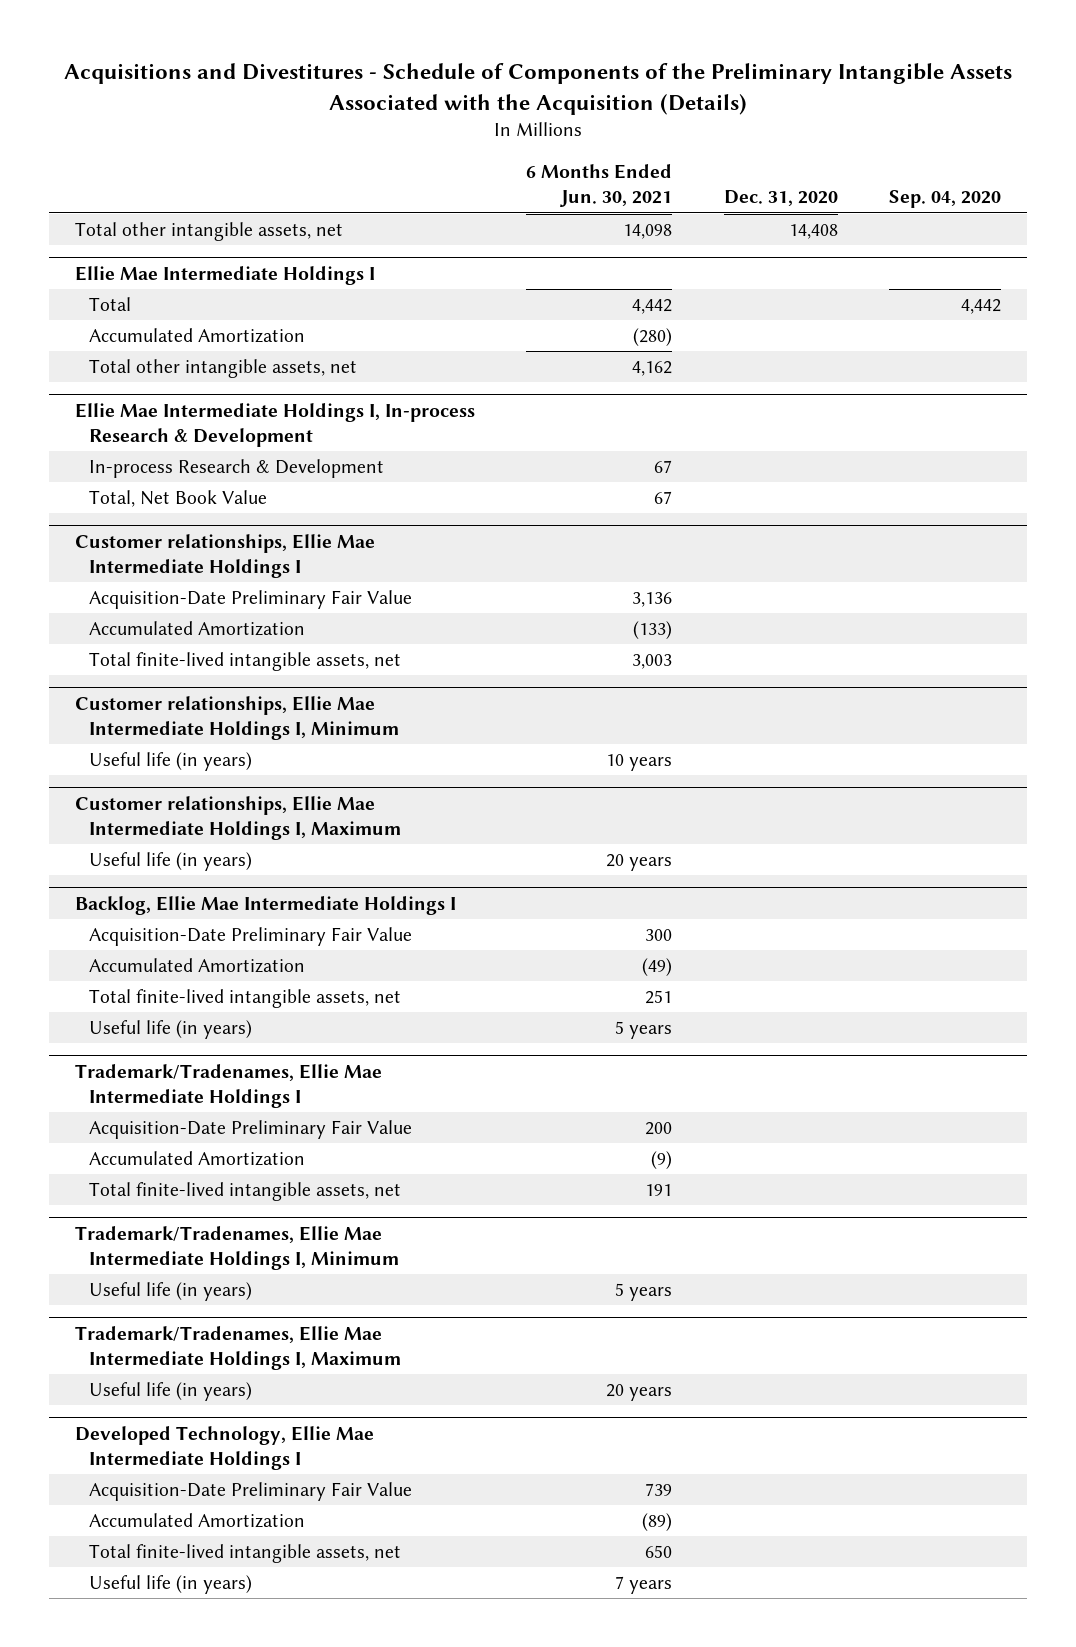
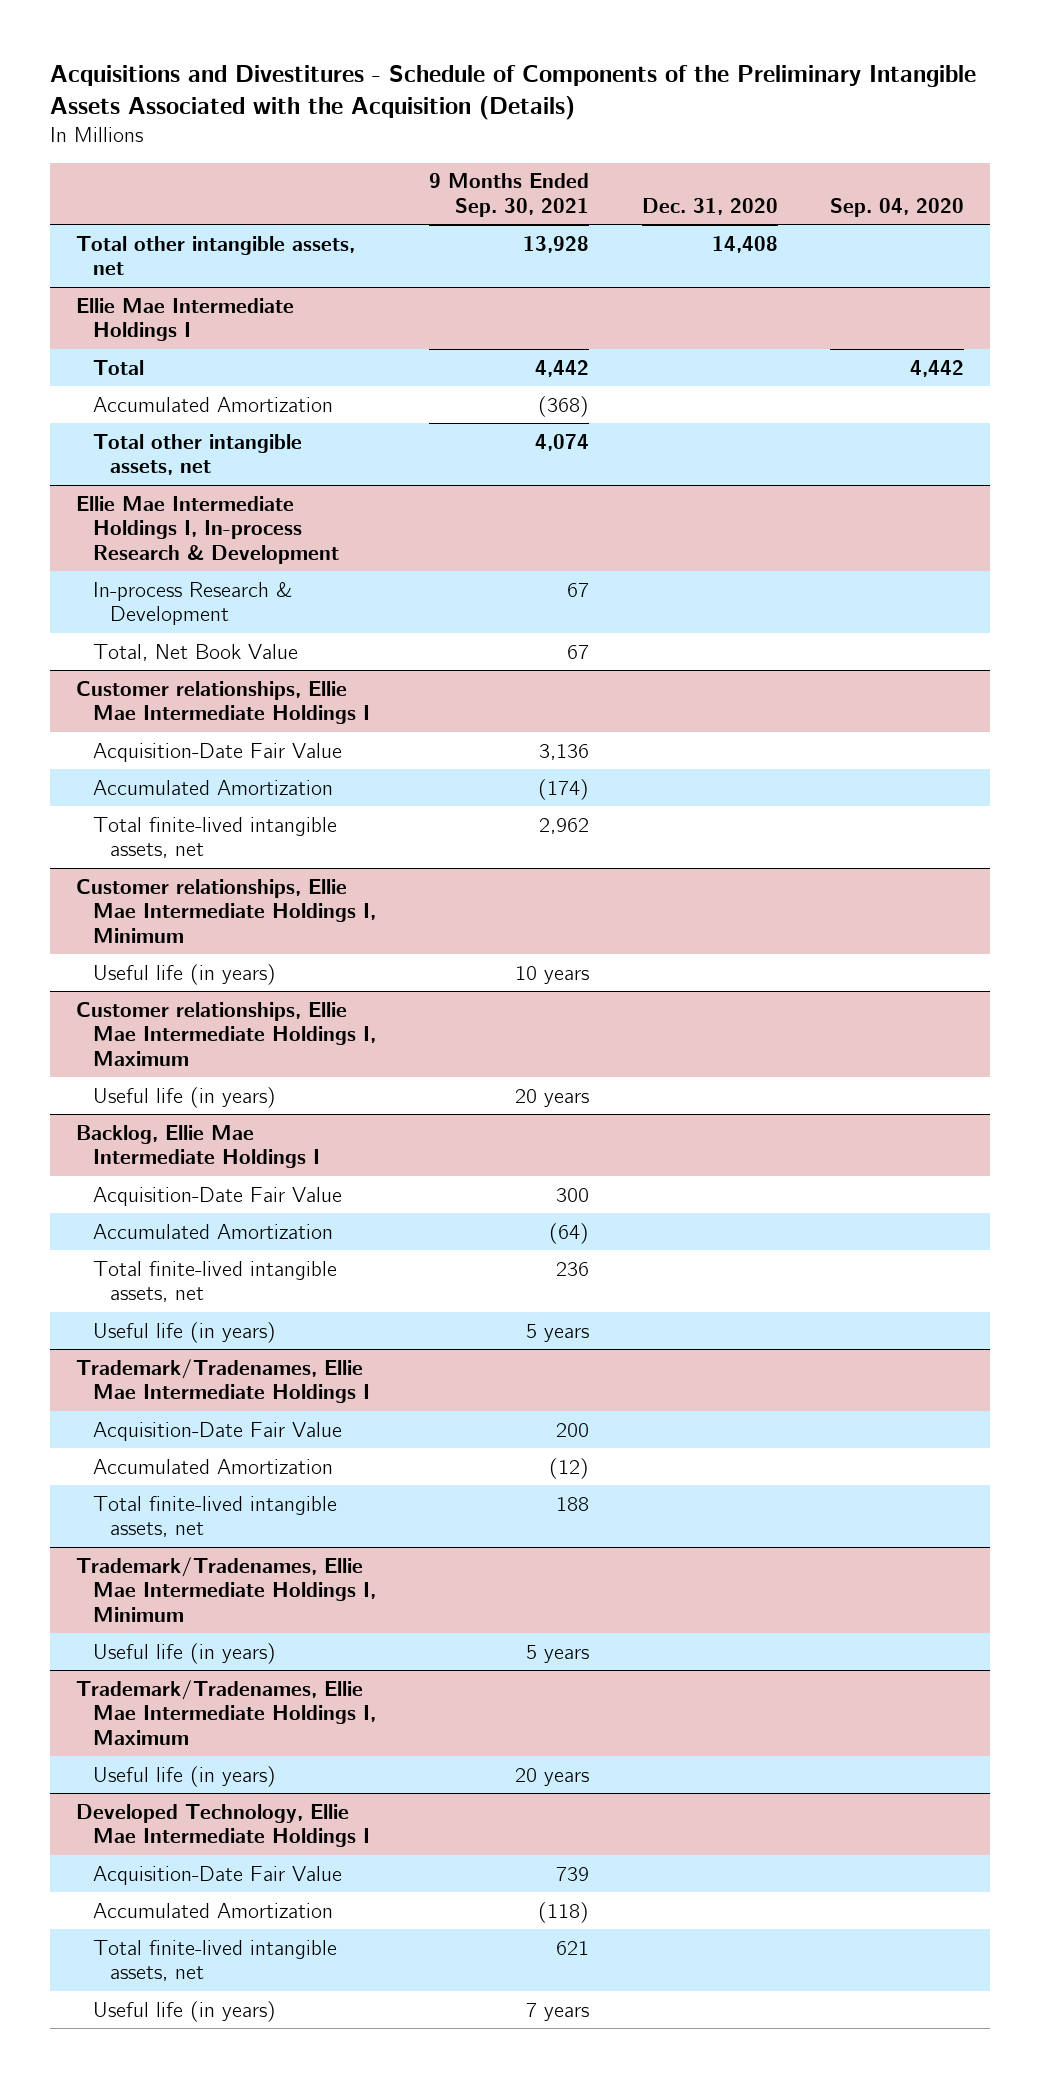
[526,164,673,208] 6 Months Ended Jun. 30, 2021 -> none
none -> [428,173,589,217] 9 Months Ended Sep. 30, 2021
[88,590,412,610] Acquisition-Date Preliminary Fair Value -> [93,742,343,762] Acquisition-Date Fair Value
[88,927,412,947] Acquisition-Date Preliminary Fair Value -> [93,1186,343,1206] Acquisition-Date Fair Value
[88,1120,412,1140] Acquisition-Date Preliminary Fair Value -> [93,1421,343,1441] Acquisition-Date Fair Value
[88,1482,412,1502] Acquisition-Date Preliminary Fair Value -> [93,1865,343,1885] Acquisition-Date Fair Value

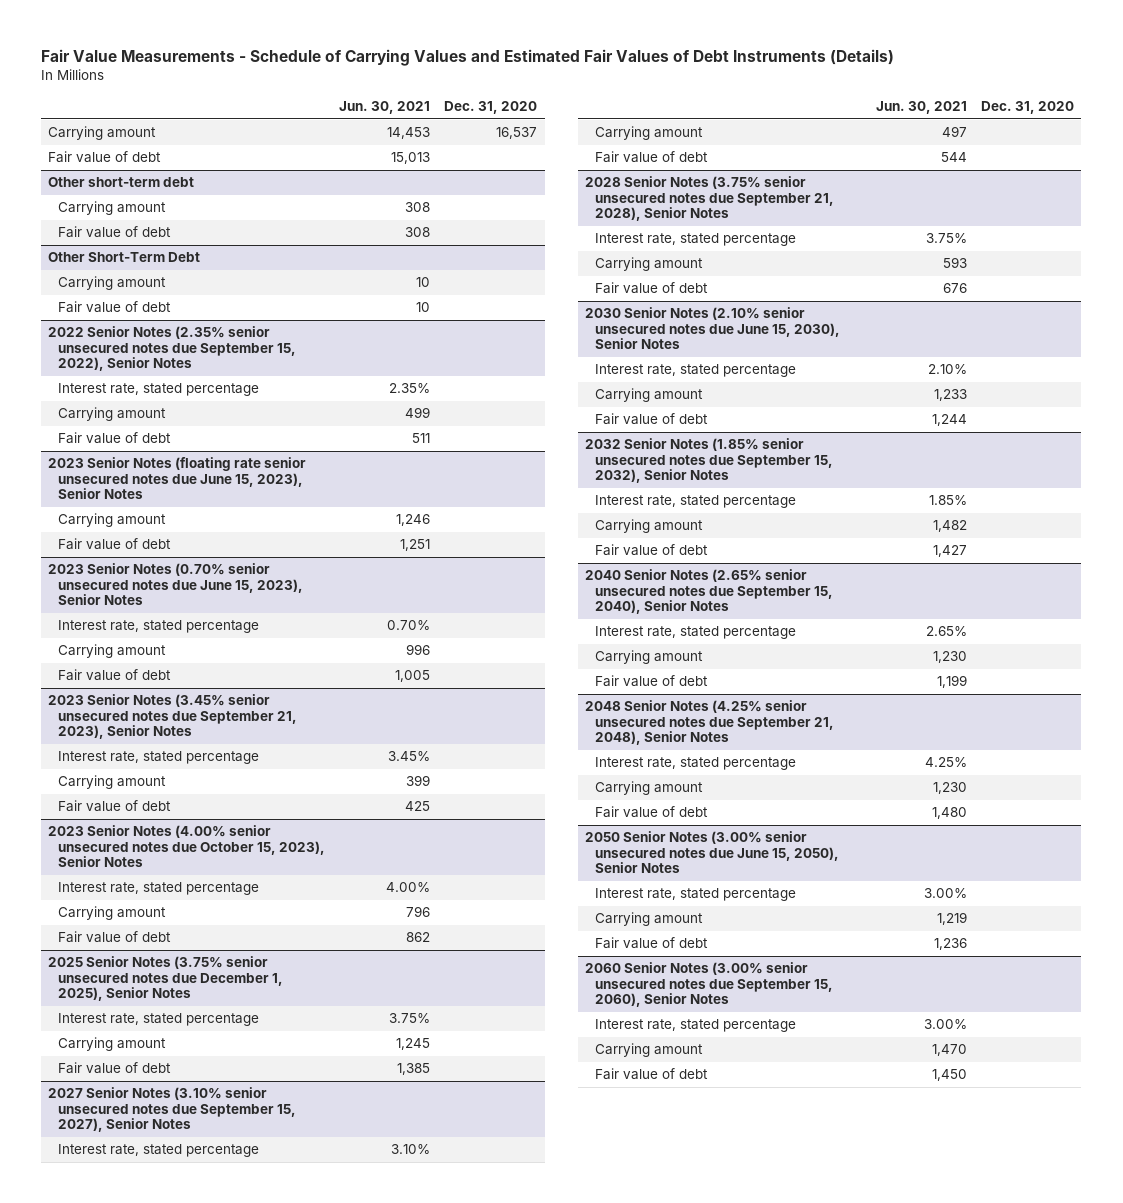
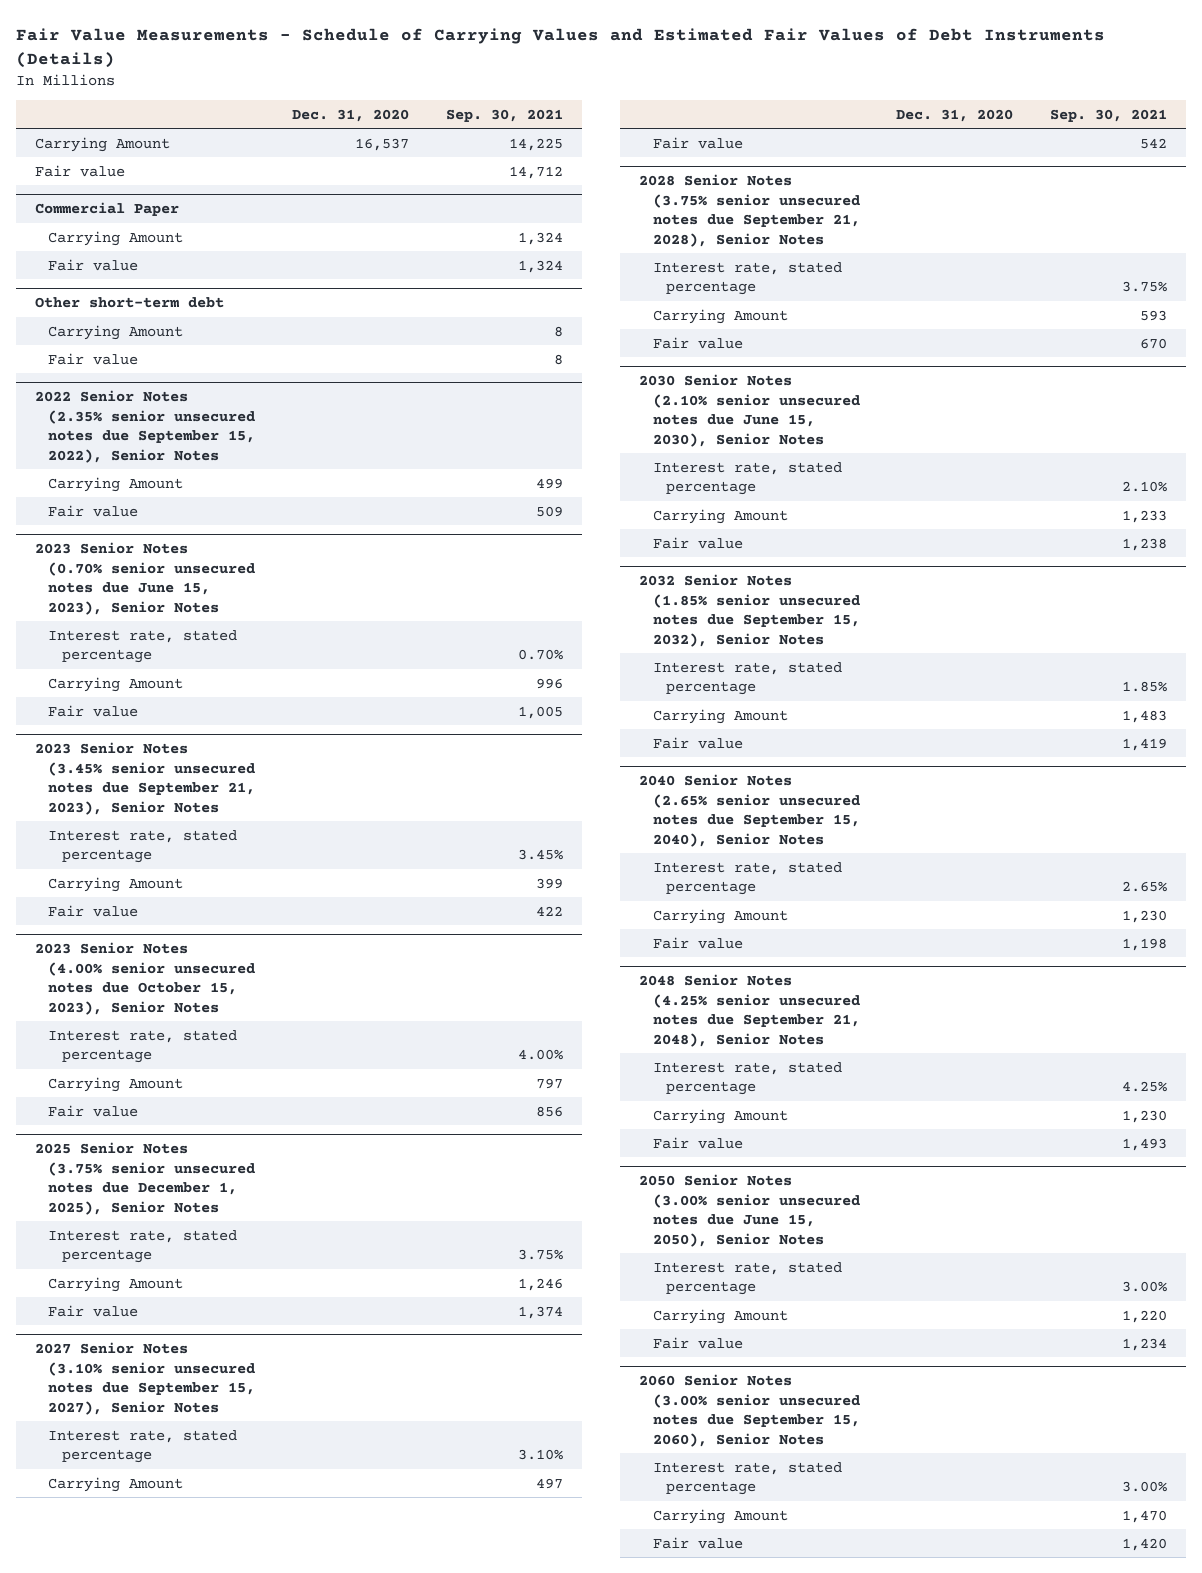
[339,101,431,115] Jun. 30, 2021 -> none
none -> [446,108,564,122] Sep. 30, 2021
[48,126,157,141] Carrying amount -> [34,136,170,152] Carrying Amount
[48,151,162,164] Fair value of debt -> [34,164,125,177] Fair value
none -> [34,202,179,217] Commercial Paper
none -> [48,230,184,246] Carrying Amount
none -> [48,258,139,271] Fair value
[48,252,201,263] Other Short-Term Debt -> none
[58,276,167,291] Carrying amount -> none
[58,301,172,314] Fair value of debt -> none
[58,201,167,216] Carrying amount -> [48,324,184,340] Carrying Amount
[58,226,172,239] Fair value of debt -> [48,352,139,365] Fair value
[58,383,260,397] Interest rate, stated percentage -> none
[48,457,307,500] 2023 Senior Notes (floating rate senior unsecured notes due June 15, 2023), Senior Notes -> none
[58,513,167,528] Carrying amount -> none
[58,538,172,551] Fair value of debt -> none
[58,407,167,422] Carrying amount -> [48,476,184,492] Carrying Amount
[58,432,172,445] Fair value of debt -> [48,504,139,517] Fair value
[58,644,167,659] Carrying amount -> [48,676,184,692] Carrying Amount
[58,669,172,682] Fair value of debt -> [48,704,139,717] Fair value
[58,775,167,790] Carrying amount -> [48,876,184,892] Carrying Amount
[58,800,172,813] Fair value of debt -> [48,904,139,917] Fair value
[58,906,167,921] Carrying amount -> [48,1076,184,1092] Carrying Amount
[58,931,172,944] Fair value of debt -> [48,1104,139,1117] Fair value
[58,1037,167,1052] Carrying amount -> [48,1276,184,1292] Carrying Amount
[58,1062,172,1075] Fair value of debt -> [48,1304,139,1317] Fair value
[594,126,703,141] Carrying amount -> [48,1476,184,1492] Carrying Amount
[594,151,708,164] Fair value of debt -> [652,136,743,149] Fair value
[594,257,703,272] Carrying amount -> [652,308,788,324] Carrying Amount
[594,282,708,295] Fair value of debt -> [652,336,743,349] Fair value
[594,388,703,403] Carrying amount -> [652,508,788,524] Carrying Amount
[594,413,708,426] Fair value of debt -> [652,536,743,549] Fair value
[594,519,703,534] Carrying amount -> [652,708,788,724] Carrying Amount
[594,544,708,557] Fair value of debt -> [652,736,743,749] Fair value
[594,650,703,665] Carrying amount -> [652,908,788,924] Carrying Amount
[594,675,708,688] Fair value of debt -> [652,936,743,949] Fair value
[594,781,703,796] Carrying amount -> [652,1108,788,1124] Carrying Amount
[594,806,708,819] Fair value of debt -> [652,1136,743,1149] Fair value
[594,912,703,927] Carrying amount -> [652,1308,788,1324] Carrying Amount
[594,937,708,950] Fair value of debt -> [652,1336,743,1349] Fair value
[594,1043,703,1058] Carrying amount -> [652,1508,788,1524] Carrying Amount
[594,1068,708,1081] Fair value of debt -> [652,1536,743,1549] Fair value

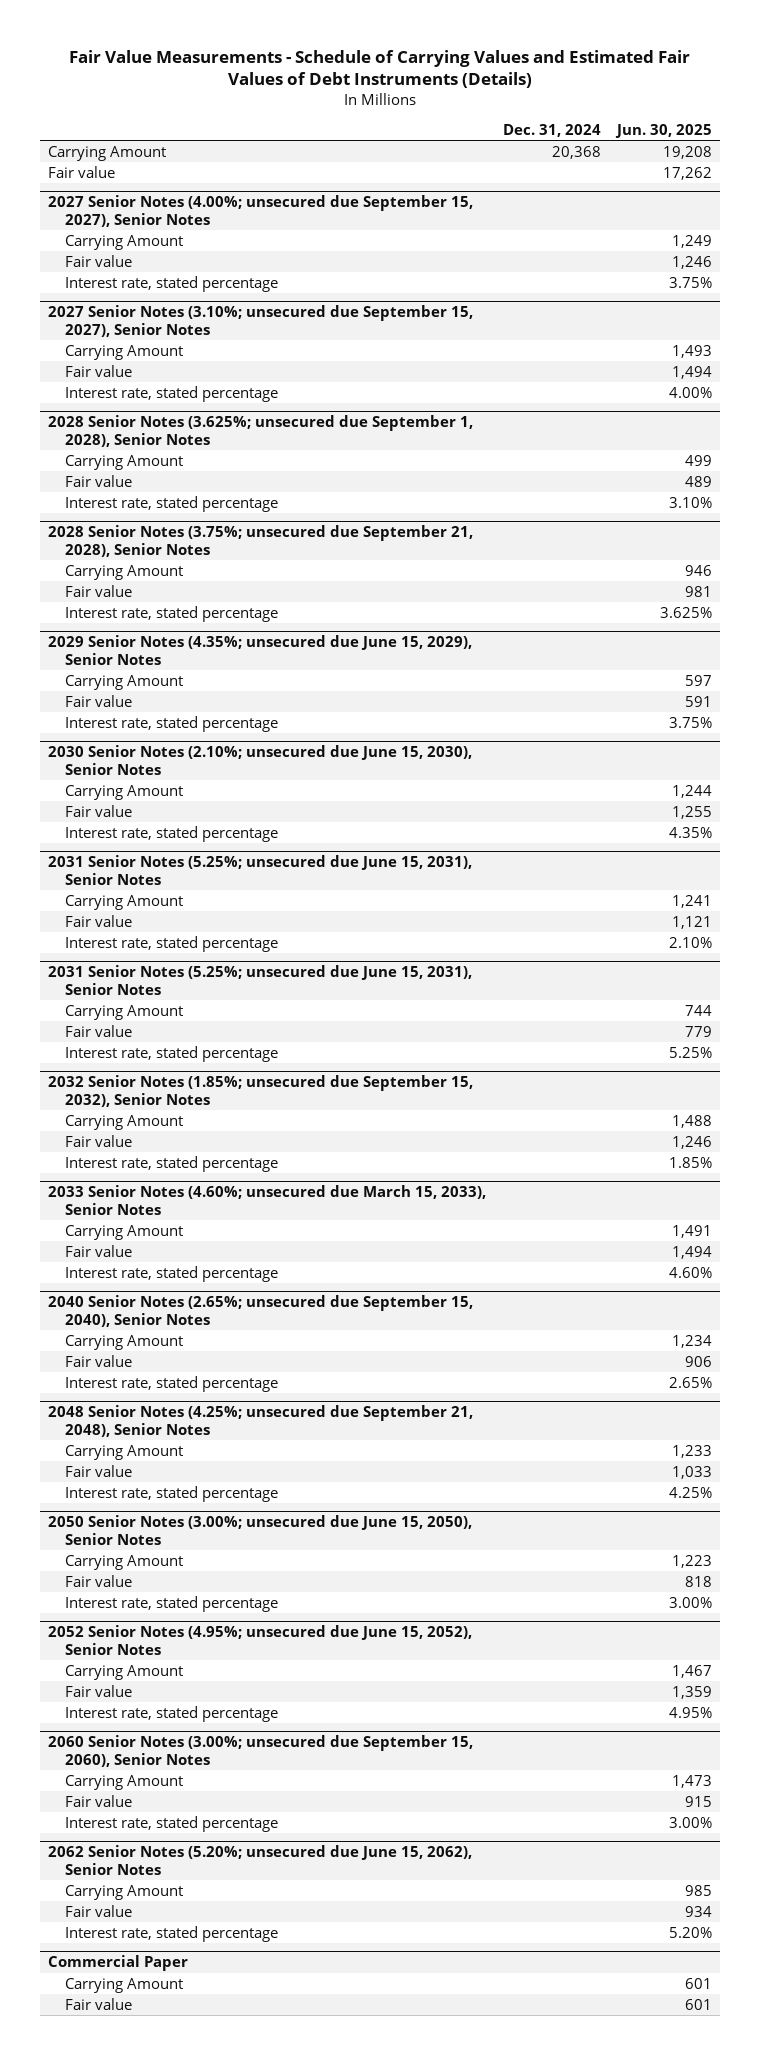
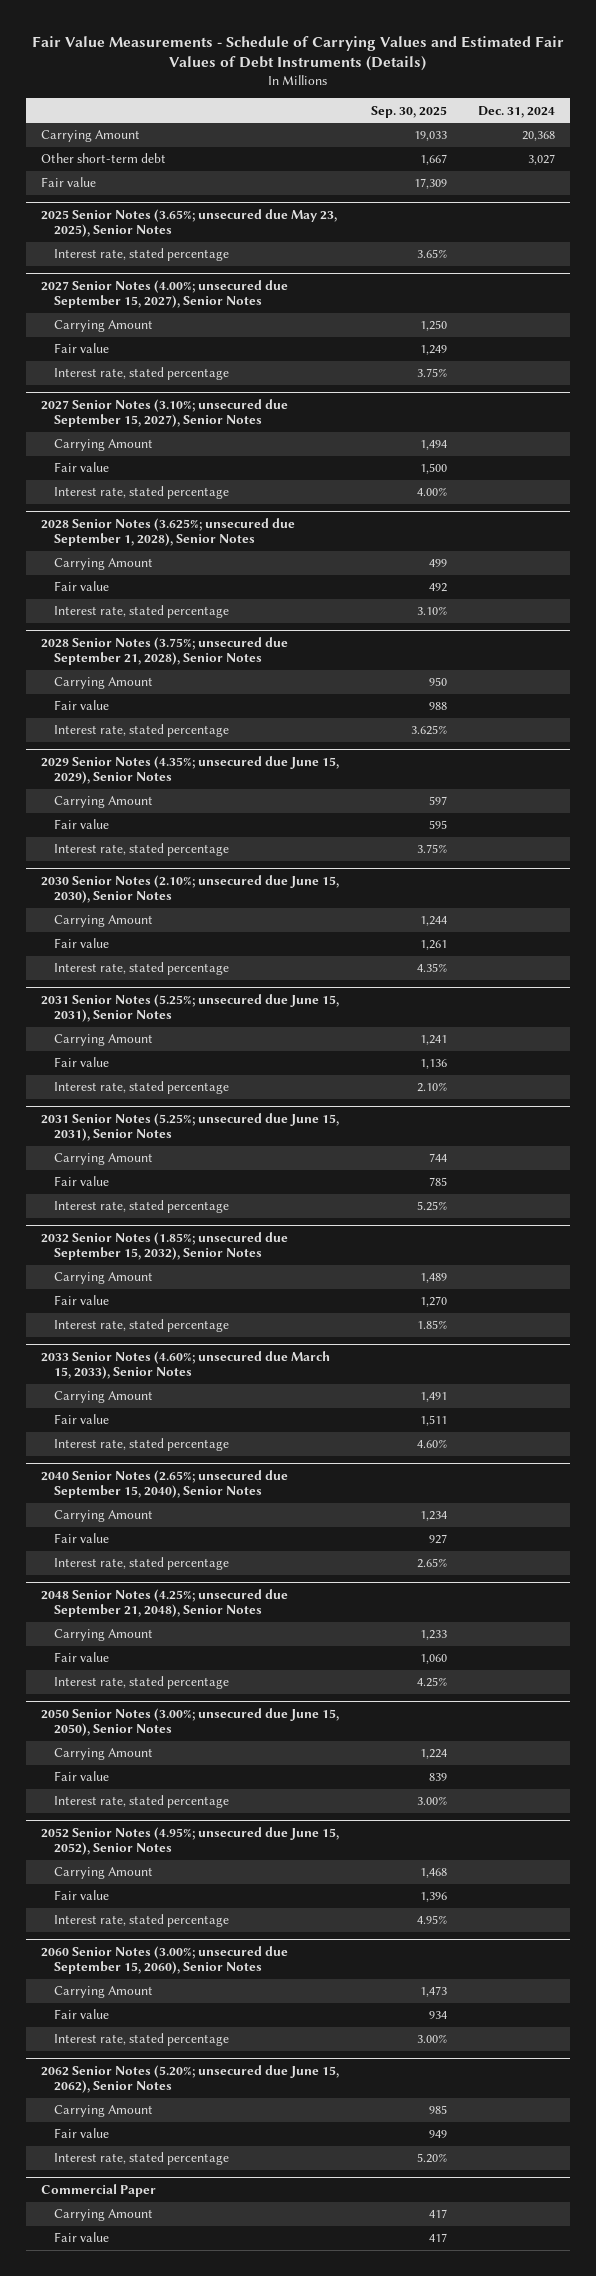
[614,124,712,139] Jun. 30, 2025 -> none
none -> [370,105,447,118] Sep. 30, 2025
none -> [41,153,167,164] Other short-term debt
none -> [41,208,338,238] 2025 Senior Notes (3.65%; unsecured due May 23, 2025), Senior Notes
none -> [54,248,230,262] Interest rate, stated percentage

